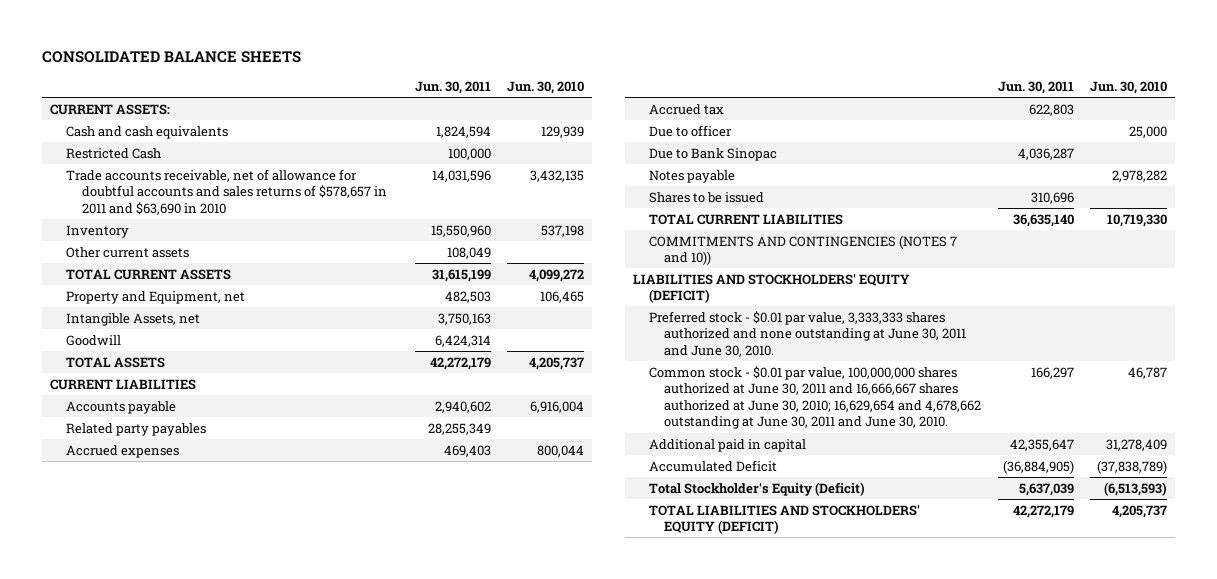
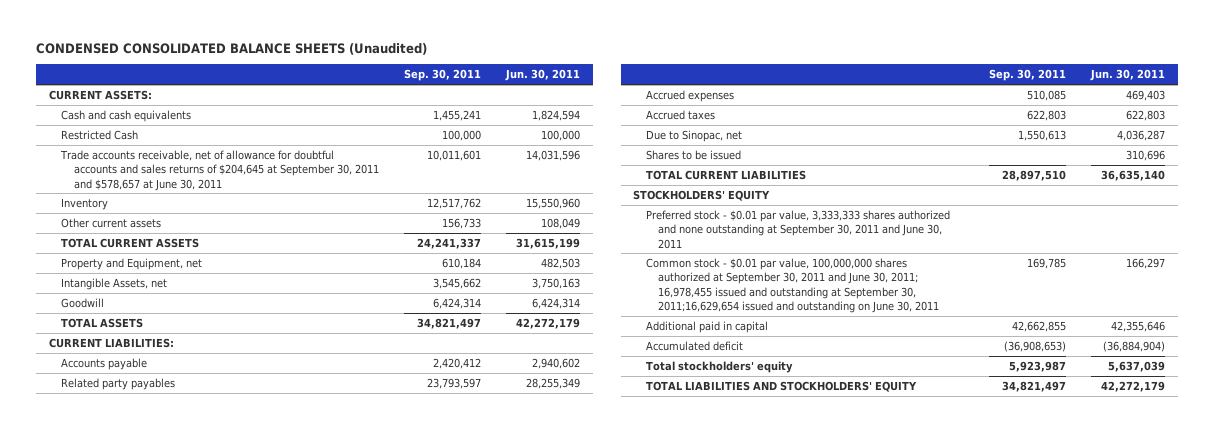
[41,51,301,64] CONSOLIDATED BALANCE SHEETS -> [36,43,428,56] CONDENSED CONSOLIDATED BALANCE SHEETS (Unaudited)
[506,81,584,95] Jun. 30, 2010 -> none
none -> [404,69,482,82] Sep. 30, 2011
[65,168,387,215] Trade accounts receivable, net of allowance for doubtful accounts and sales returns of $578,657 in 2011 and $63,690 in 2010 -> [60,149,379,191] Trade accounts receivable, net of allowance for doubtful accounts and sales returns of $204,645 at September 30, 2011 and $578,657 at June 30, 2011
[50,378,197,390] CURRENT LIABILITIES -> [48,337,174,348] CURRENT LIABILITIES:
[648,124,732,137] Due to officer -> none
[648,169,735,183] Notes payable -> none
[648,103,724,115] Accrued tax -> [645,109,715,120] Accrued taxes
[648,147,777,161] Due to Bank Sinopac -> [645,129,742,142] Due to Sinopac, net
[648,234,957,266] COMMITMENTS AND CONTINGENCIES (NOTES 7 and 10)) -> none
[632,273,910,304] LIABILITIES AND STOCKHOLDERS' EQUITY (DEFICIT) -> [633,189,771,201] STOCKHOLDERS' EQUITY
[648,310,967,357] Preferred stock - $0.01 par value, 3,333,333 shares authorized and none outstanding at June 30, 2011 and June 30, 2010. -> [645,209,950,249] Preferred stock - $0.01 par value, 3,333,333 shares authorized and none outstanding at September 30, 2011 and June 30, 2011
[648,365,982,430] Common stock - $0.01 par value, 100,000,000 shares authorized at June 30, 2011 and 16,666,667 shares authorized at June 30, 2010; 16,629,654 and 4,678,662 outstanding at June 30, 2011 and June 30, 2010. -> [645,257,940,313] Common stock - $0.01 par value, 100,000,000 shares authorized at September 30, 2011 and June 30, 2011; 16,978,455 issued and outstanding at September 30, 2011;16,629,654 issued and outstanding on June 30, 2011
[1009,438,1074,451] 42,355,647 -> [1111,320,1166,332] 42,355,646
[648,459,777,472] Accumulated Deficit -> [645,340,743,351] Accumulated deficit
[1002,459,1074,474] (36,884,905) -> [1103,340,1166,352] (36,884,904)
[648,481,865,496] Total Stockholder's Equity (Deficit) -> [645,360,793,373] Total stockholders' equity
[648,504,920,535] TOTAL LIABILITIES AND STOCKHOLDERS' EQUITY (DEFICIT) -> [645,380,917,392] TOTAL LIABILITIES AND STOCKHOLDERS' EQUITY

